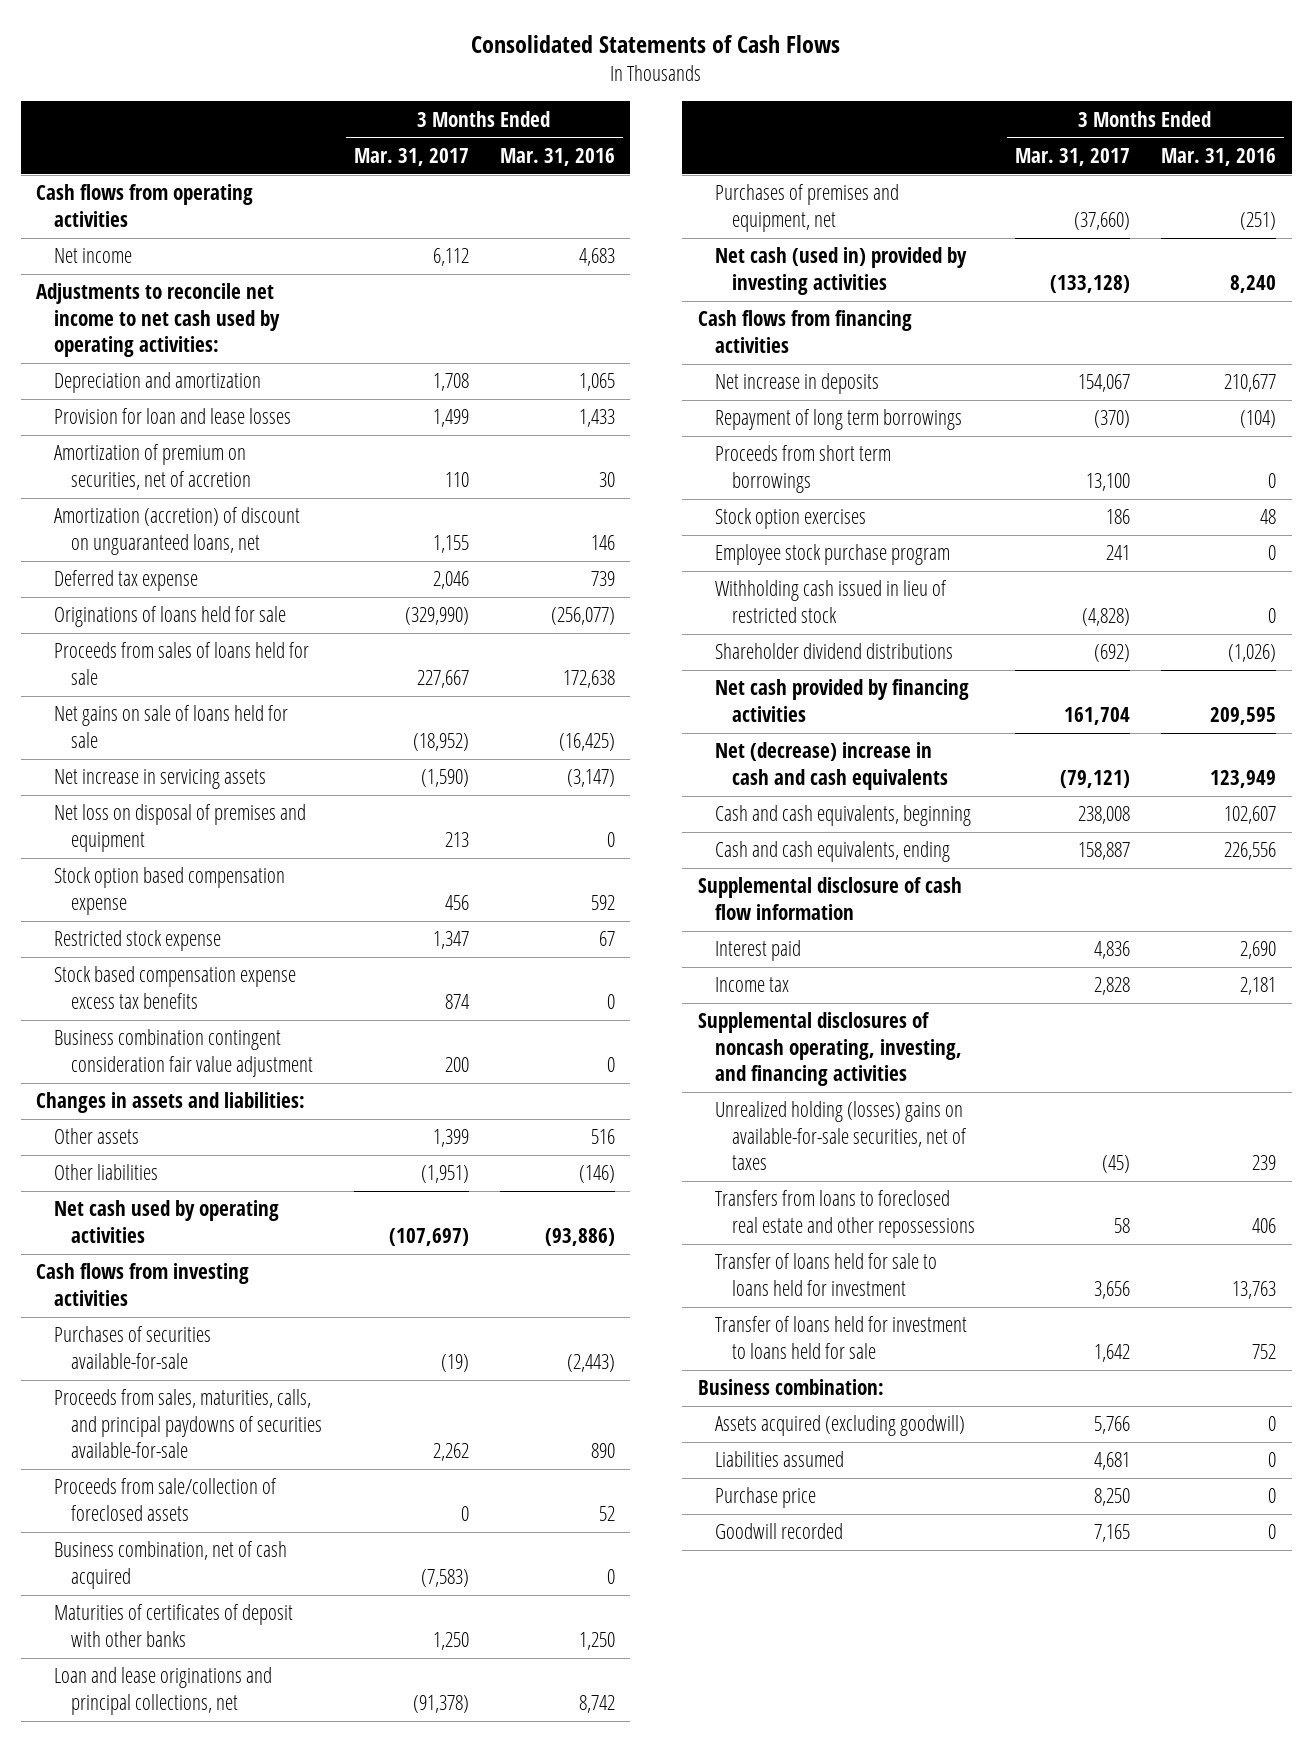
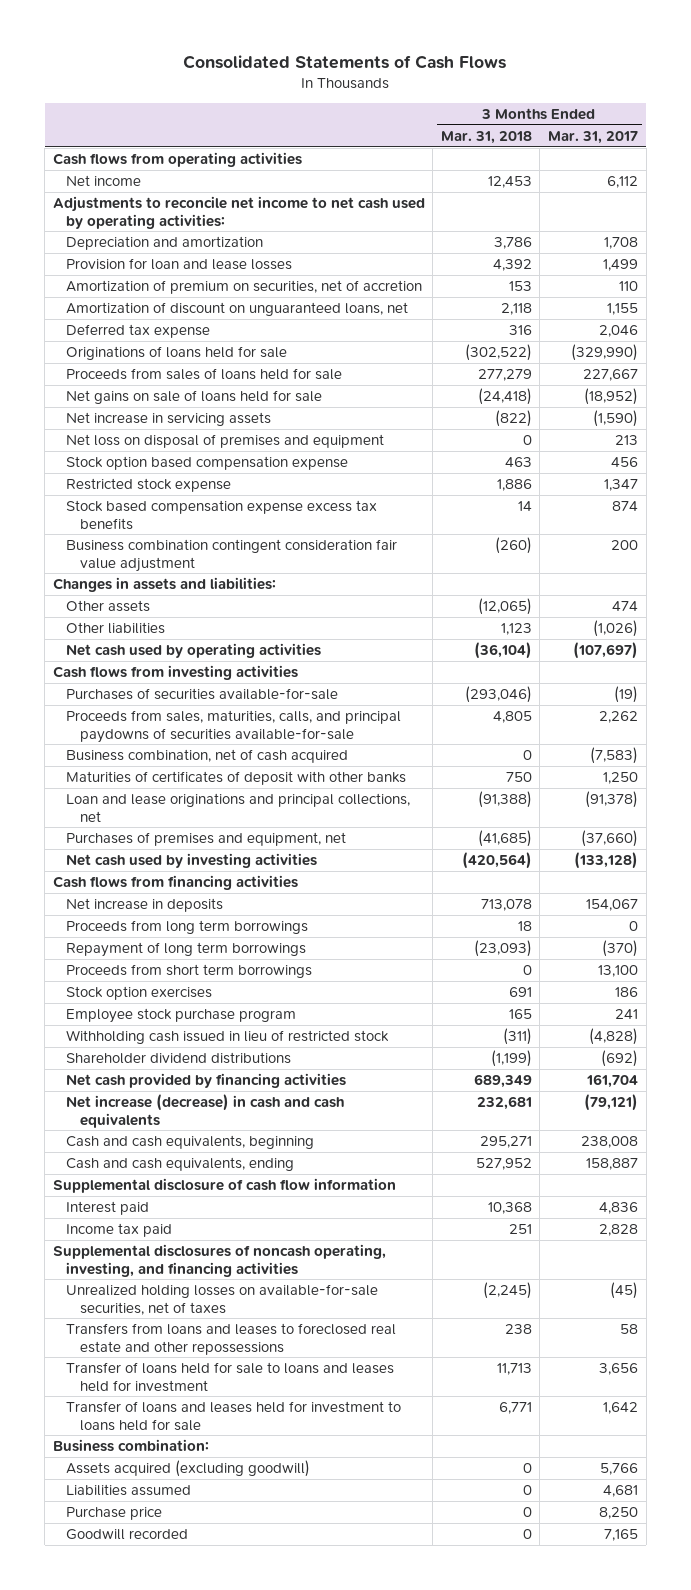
[499,147,615,166] Mar. 31, 2016 -> none
none -> [440,130,532,144] Mar. 31, 2018
[53,507,300,555] Amortization (accretion) of discount on unguaranteed loans, net -> [66,301,409,316] Amortization of discount on unguaranteed loans, net
[432,1129,469,1148] 1,399 -> [612,600,639,611] 474
[420,1165,469,1184] (1,951) -> [593,619,639,637] (1,026)
[53,1478,277,1521] Proceeds from sale/collection of foreclosed assets -> none
[715,247,968,295] Net cash (used in) provided by investing activities -> [66,852,318,868] Net cash used by investing activities
none -> [66,919,309,934] Proceeds from long term borrowings
[715,742,949,790] Net (decrease) increase in cash and cash equivalents -> [66,1093,345,1128] Net increase (decrease) in cash and cash equivalents
[715,977,790,993] Income tax -> [66,1222,173,1237] Income tax paid
[715,1101,968,1171] Unrealized holding (losses) gains on available-for-sale securities, net of taxes -> [66,1283,379,1315] Unrealized holding losses on available-for-sale securities, net of taxes
[715,1190,976,1238] Transfers from loans to foreclosed real estate and other repossessions -> [66,1322,397,1355] Transfers from loans and leases to foreclosed real estate and other repossessions
[715,1253,938,1296] Transfer of loans held for sale to loans held for investment -> [66,1361,395,1392] Transfer of loans held for sale to loans and leases held for investment
[715,1316,968,1359] Transfer of loans held for investment to loans held for sale -> [66,1400,402,1431] Transfer of loans and leases held for investment to loans held for sale

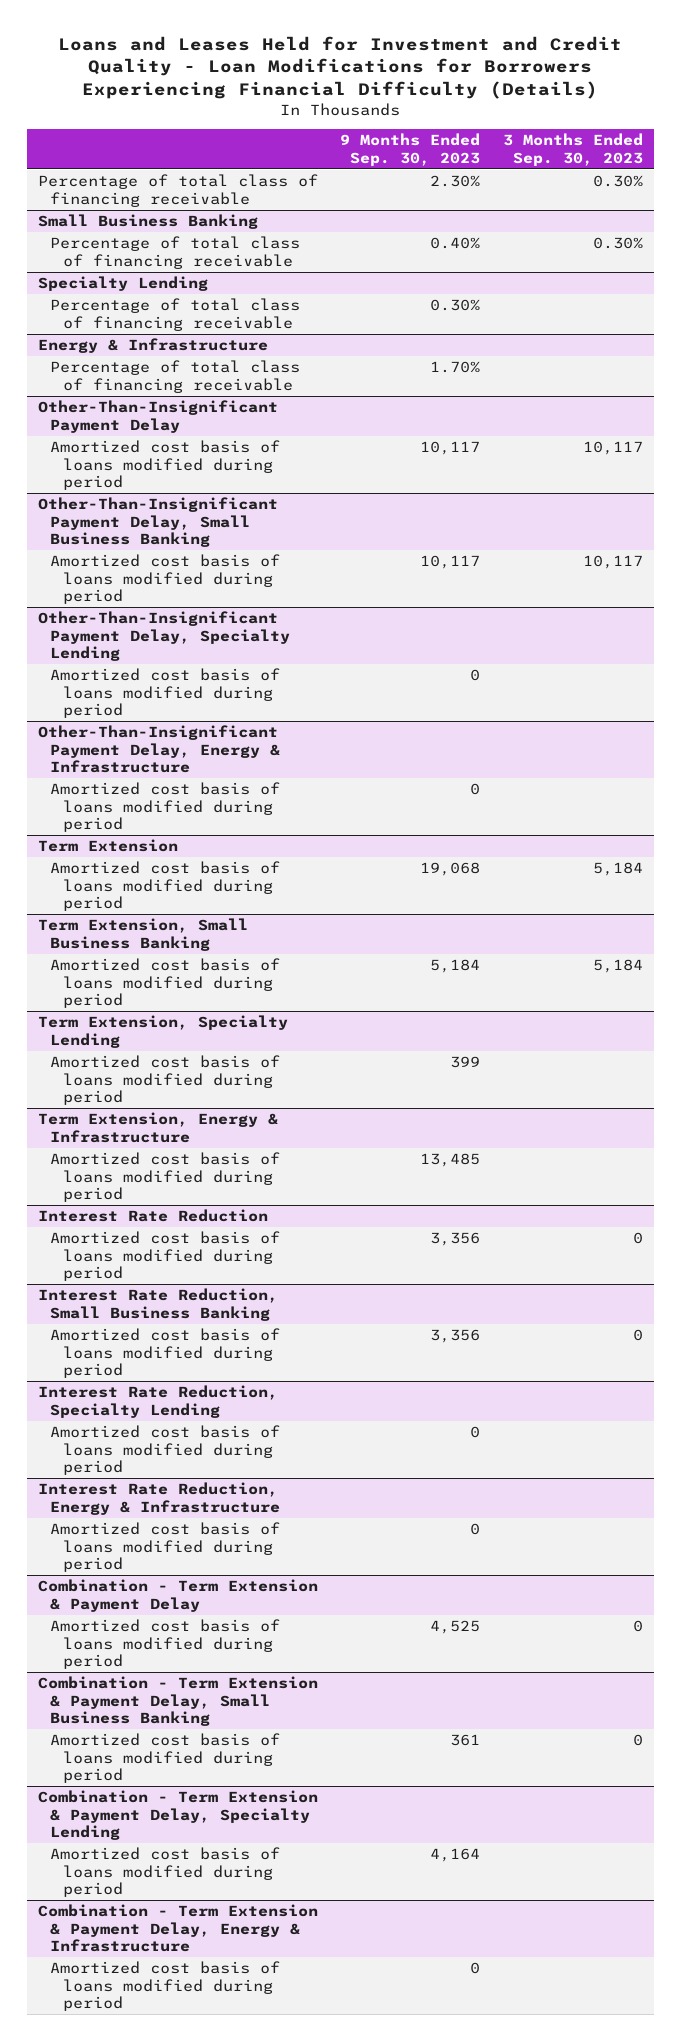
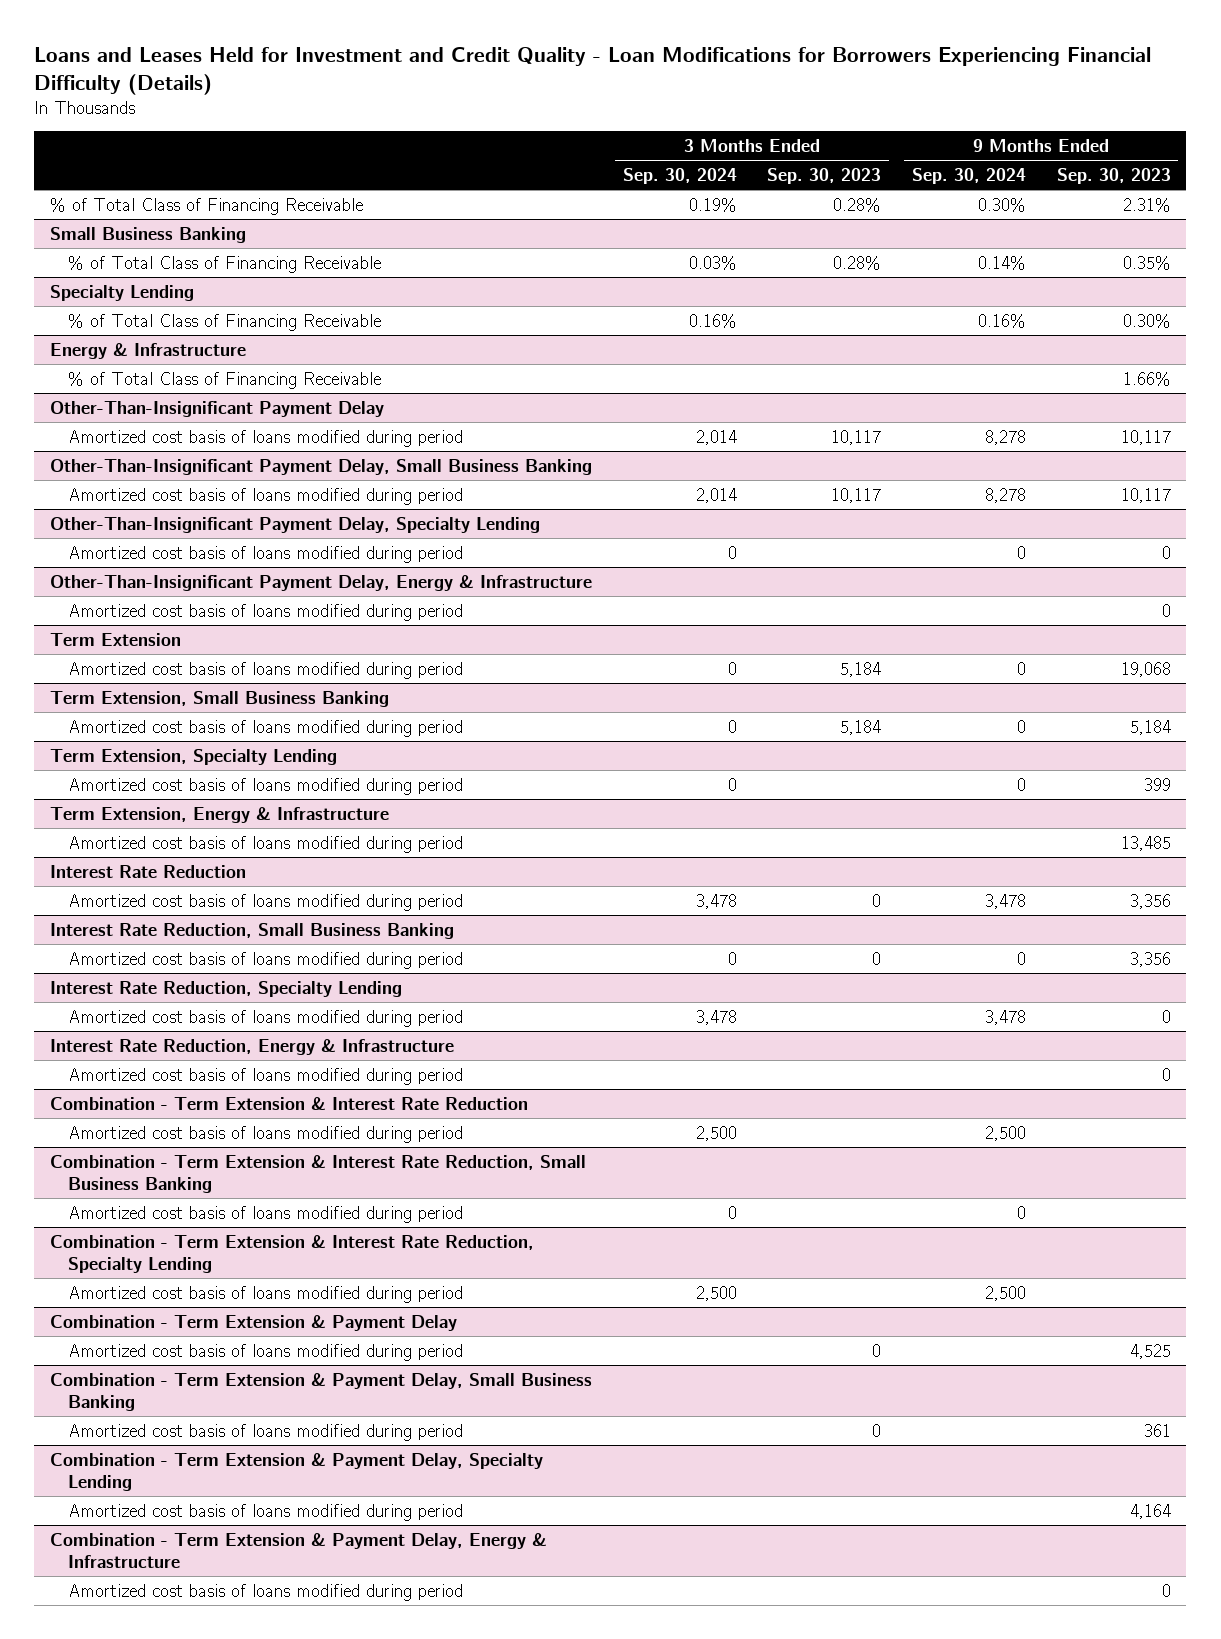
none -> [622,167,737,184] Sep. 30, 2024
none -> [912,167,1027,184] Sep. 30, 2024
[38,174,319,207] Percentage of total class of financing receivable -> [49,197,363,215] % of Total Class of Financing Receivable
[430,175,481,188] 2.30% -> [1122,197,1171,212] 2.31%
[592,175,643,188] 0.30% -> [833,197,882,212] 0.28%
[50,236,301,269] Percentage of total class of financing receivable -> [68,255,382,273] % of Total Class of Financing Receivable
[430,237,481,250] 0.40% -> [1122,255,1171,270] 0.35%
[592,237,643,250] 0.30% -> [833,255,882,270] 0.28%
[50,298,301,331] Percentage of total class of financing receivable -> [68,313,382,331] % of Total Class of Financing Receivable
[50,360,301,393] Percentage of total class of financing receivable -> [68,371,382,389] % of Total Class of Financing Receivable
[430,361,481,374] 1.70% -> [1122,371,1171,386] 1.66%
none -> [49,1096,528,1111] Combination - Term Extension & Interest Rate Reduction
none -> [68,1125,464,1143] Amortized cost basis of loans modified during period
none -> [49,1154,586,1193] Combination - Term Extension & Interest Rate Reduction, Small Business Banking
none -> [68,1205,464,1223] Amortized cost basis of loans modified during period
none -> [49,1234,534,1273] Combination - Term Extension & Interest Rate Reduction, Specialty Lending
none -> [68,1285,464,1303] Amortized cost basis of loans modified during period

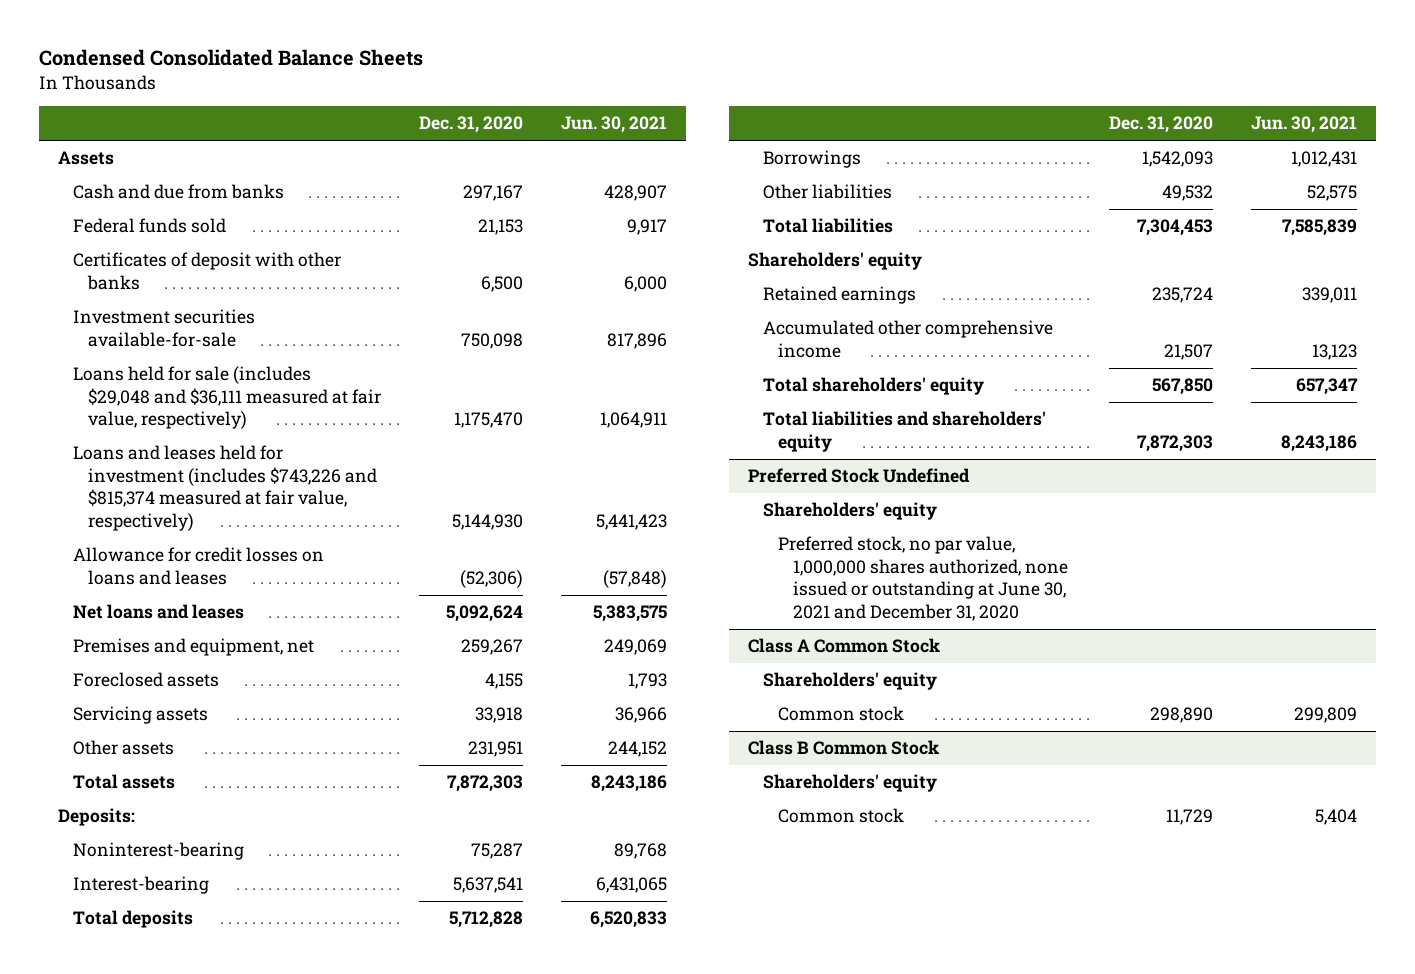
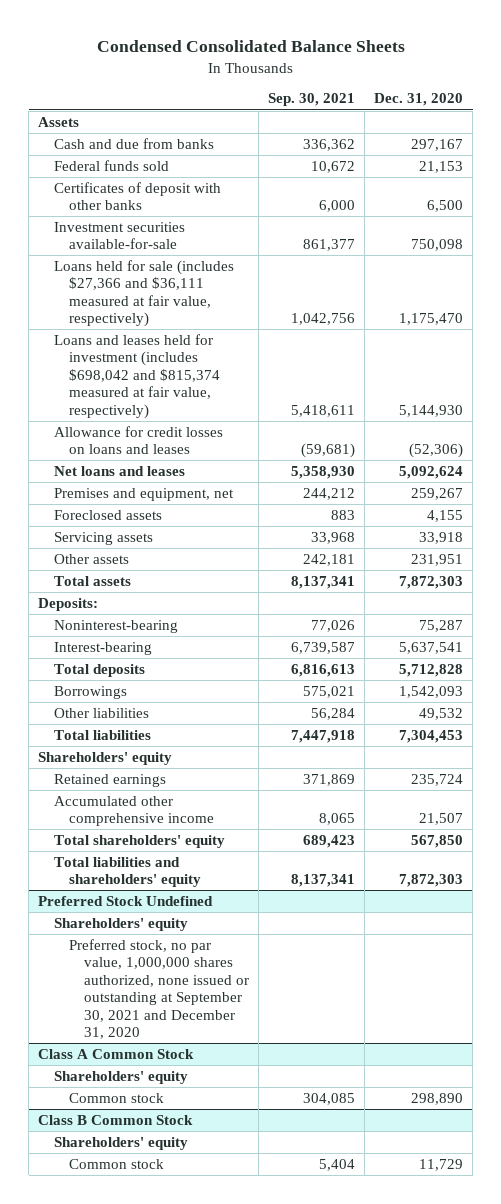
[560,116,667,134] Jun. 30, 2021 -> none
none -> [268,93,356,107] Sep. 30, 2021
[72,366,381,430] Loans held for sale (includes $29,048 and $36,111 measured at fair value, respectively) -> [53,259,234,328] Loans held for sale (includes $27,366 and $36,111 measured at fair value, respectively)
[72,445,377,531] Loans and leases held for investment (includes $743,226 and $815,374 measured at fair value, respectively) -> [53,333,220,419] Loans and leases held for investment (includes $698,042 and $815,374 measured at fair value, respectively)
[777,536,1068,621] Preferred stock, no par value, 1,000,000 shares authorized, none issued or outstanding at June 30, 2021 and December 31, 2020 -> [68,938,250,1040] Preferred stock, no par value, 1,000,000 shares authorized, none issued or outstanding at September 30, 2021 and December 31, 2020

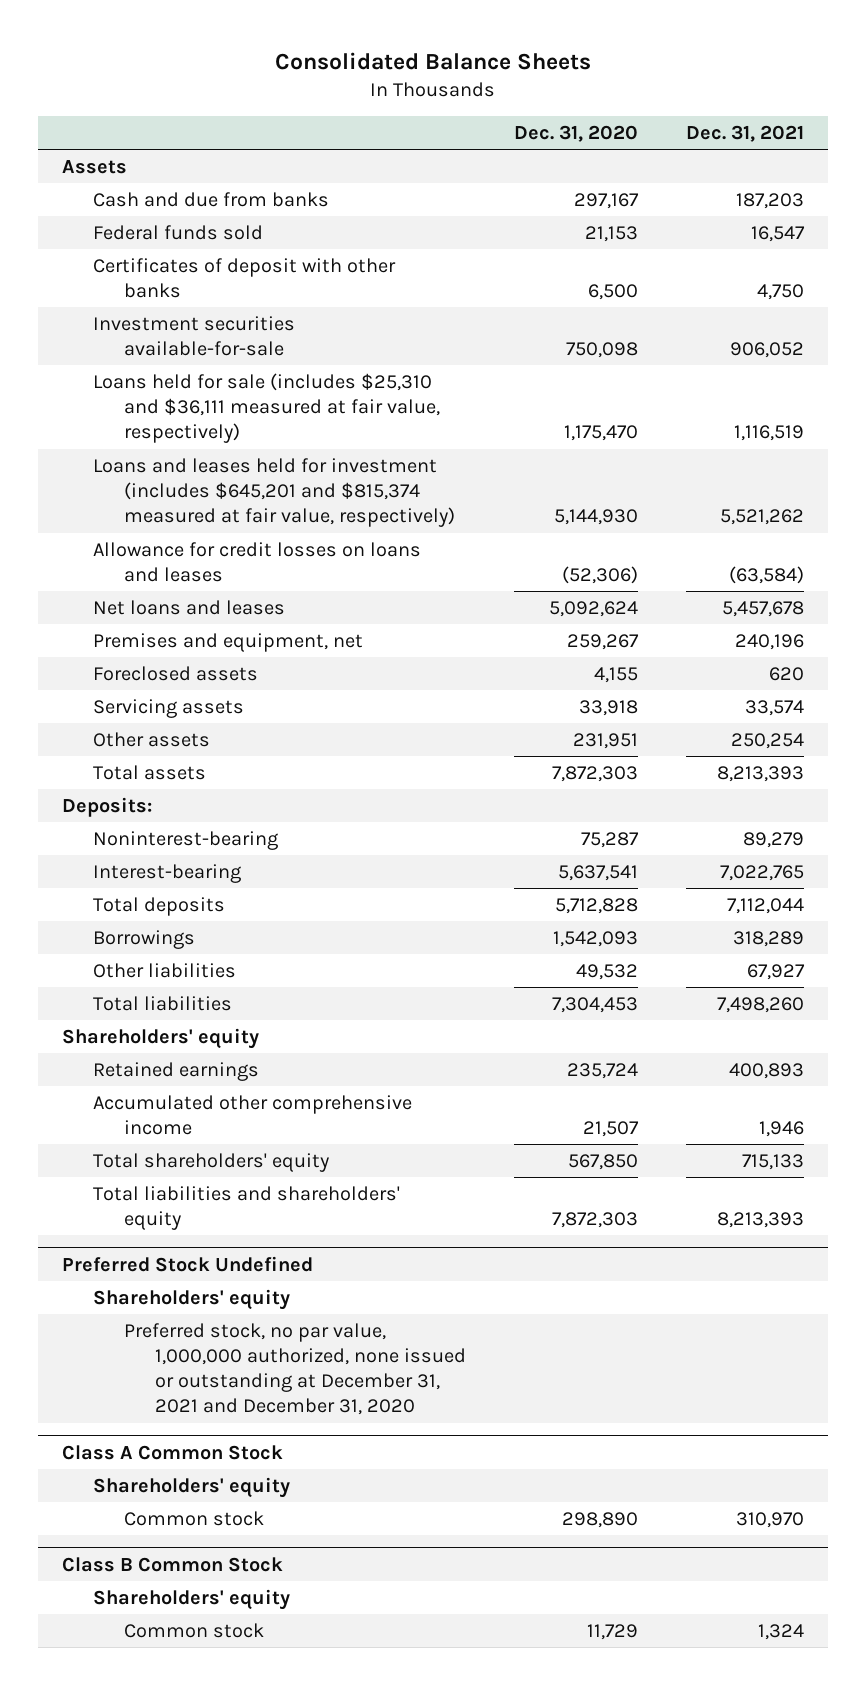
[96,40,405,53] Condensed Consolidated Balance Sheets -> [274,51,591,70] Consolidated Balance Sheets
[268,93,356,107] Sep. 30, 2021 -> none
none -> [686,124,805,142] Dec. 31, 2021
[53,259,234,328] Loans held for sale (includes $27,366 and $36,111 measured at fair value, respectively) -> [92,372,440,444] Loans held for sale (includes $25,310 and $36,111 measured at fair value, respectively)
[53,333,220,419] Loans and leases held for investment (includes $698,042 and $815,374 measured at fair value, respectively) -> [92,457,455,528] Loans and leases held for investment (includes $645,201 and $815,374 measured at fair value, respectively)
[68,938,250,1040] Preferred stock, no par value, 1,000,000 shares authorized, none issued or outstanding at September 30, 2021 and December 31, 2020 -> [123,1322,466,1416] Preferred stock, no par value, 1,000,000 authorized, none issued or outstanding at December 31, 2021 and December 31, 2020

